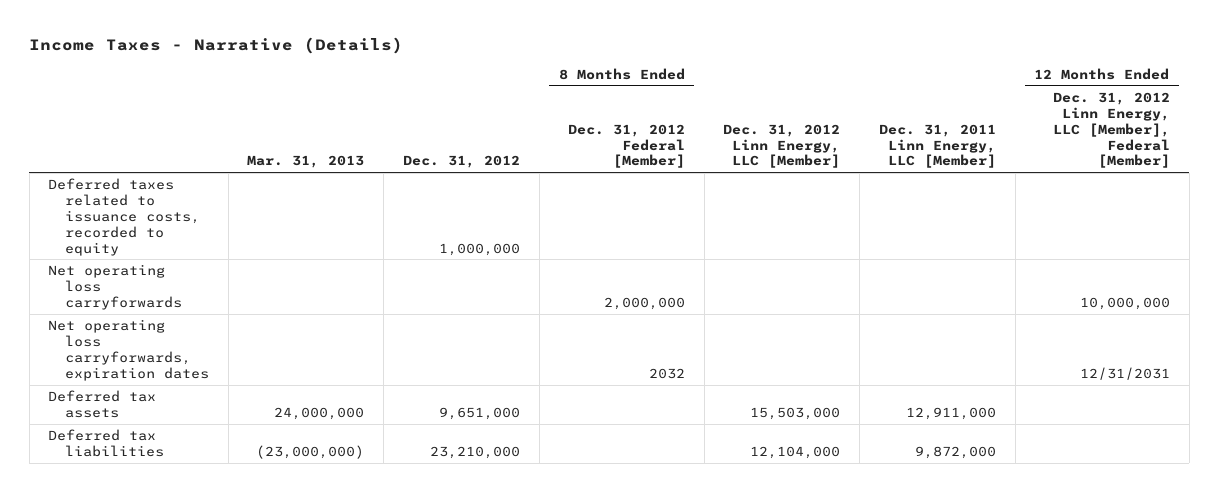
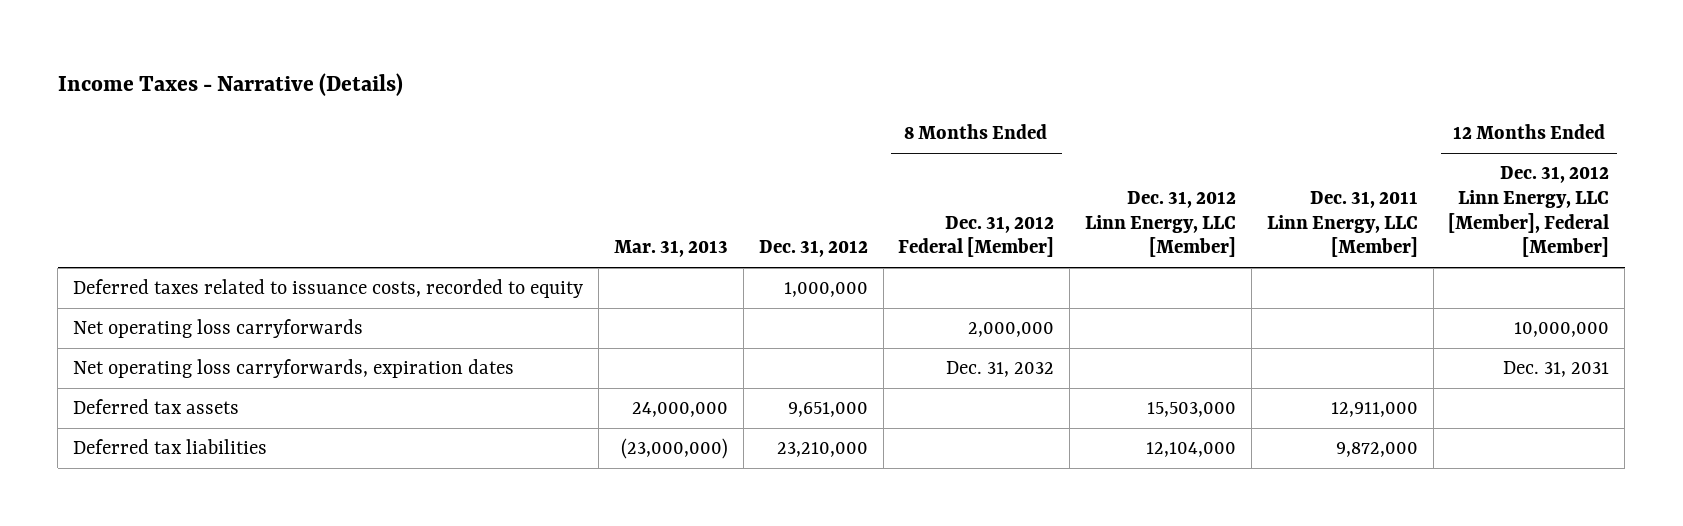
[648,367,685,379] 2032 -> [946,361,1055,378] Dec. 31, 2032
[1079,366,1170,380] 12/31/2031 -> [1503,361,1610,378] Dec. 31, 2031

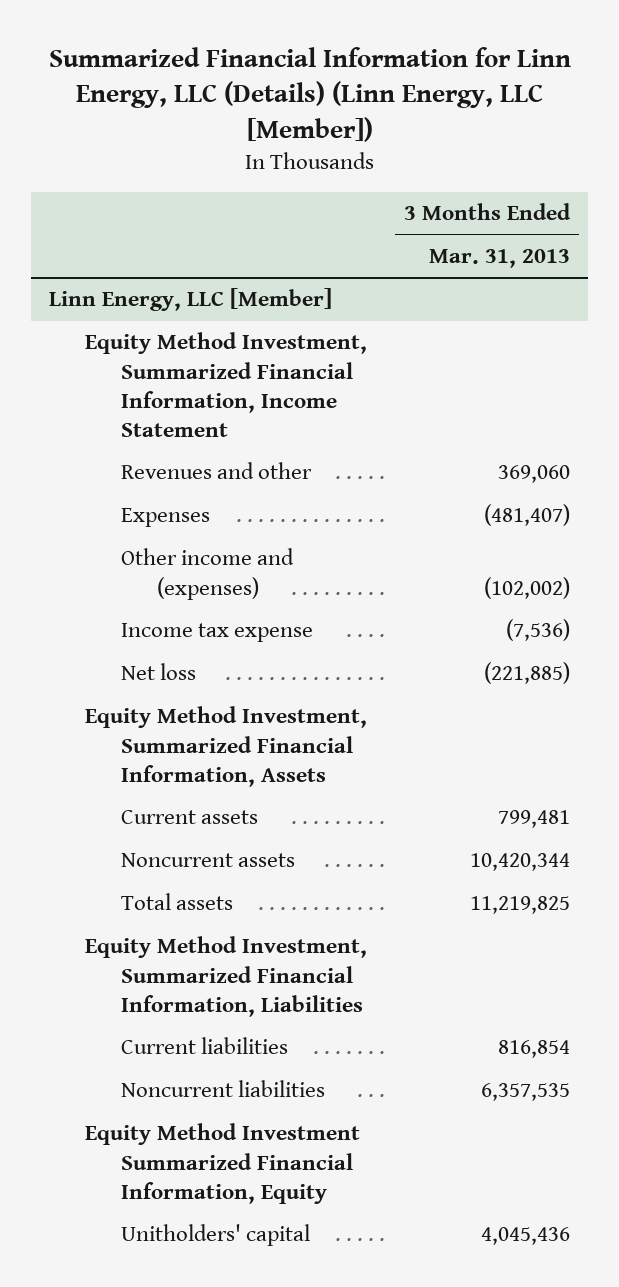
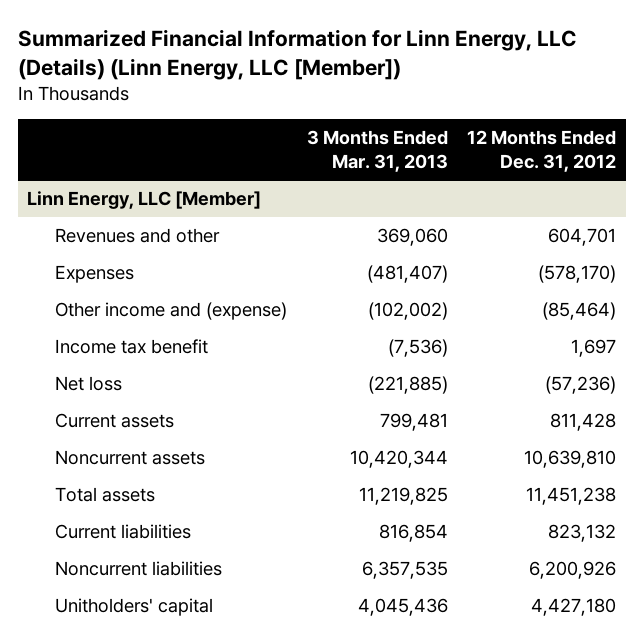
none -> [467,129,617,172] 12 Months Ended Dec. 31, 2012
[85,332,368,437] Equity Method Investment, Summarized Financial Information, Income Statement -> none
[120,548,294,600] Other income and (expenses) -> [54,302,287,321] Other income and (expense)
[120,623,313,643] Income tax expense -> [54,339,208,355] Income tax benefit
[85,706,368,787] Equity Method Investment, Summarized Financial Information, Assets -> none
[85,936,368,1017] Equity Method Investment, Summarized Financial Information, Liabilities -> none
[85,1123,361,1204] Equity Method Investment Summarized Financial Information, Equity -> none

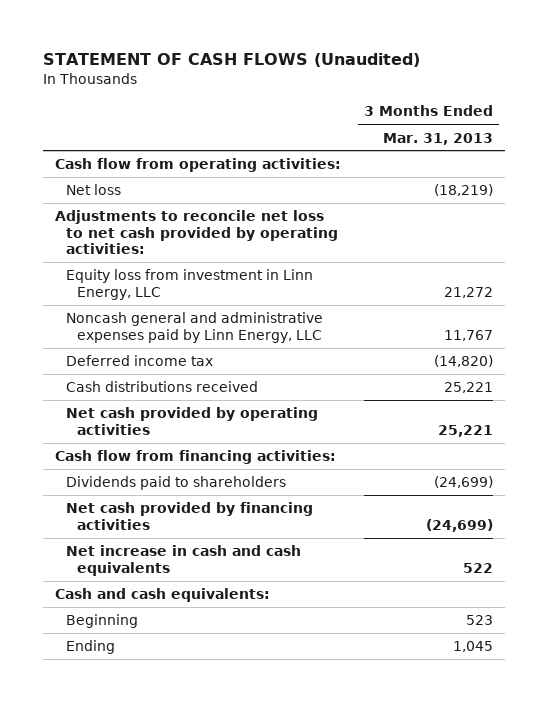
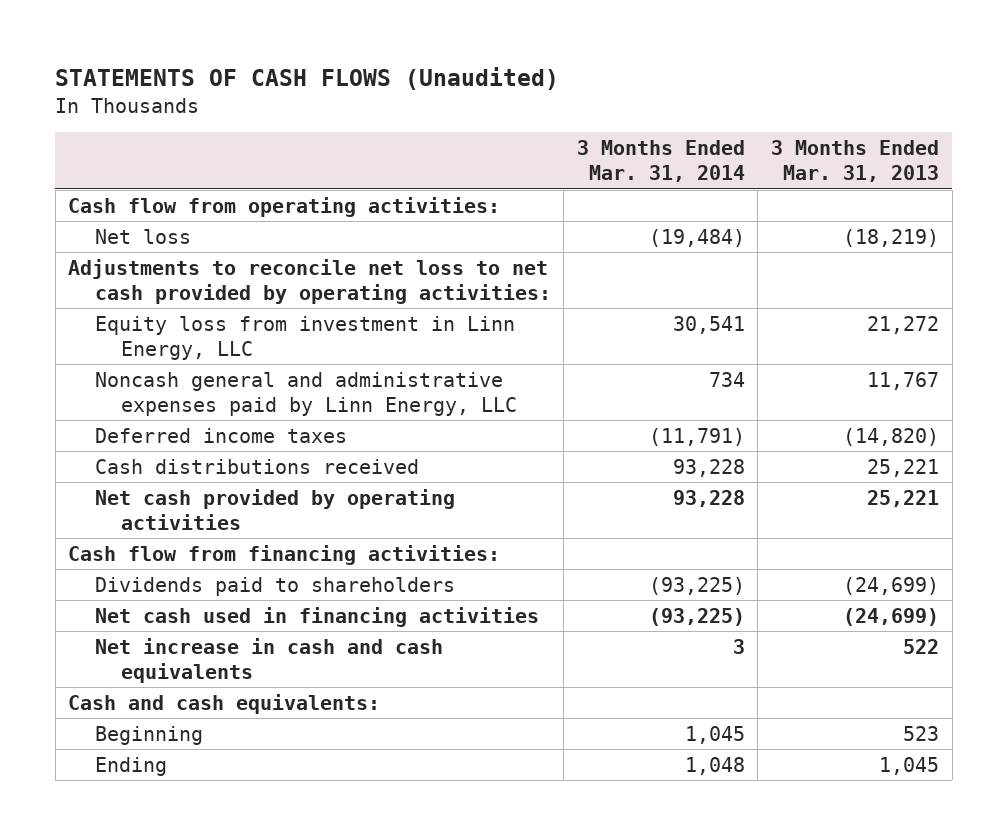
[42,52,420,67] STATEMENT OF CASH FLOWS (Unaudited) -> [55,66,560,90] STATEMENTS OF CASH FLOWS (Unaudited)
none -> [576,140,745,183] 3 Months Ended Mar. 31, 2014
[65,355,213,367] Deferred income tax -> [94,427,347,443] Deferred income taxes
[65,502,313,530] Net cash provided by financing activities -> [94,606,539,627] Net cash used in financing activities

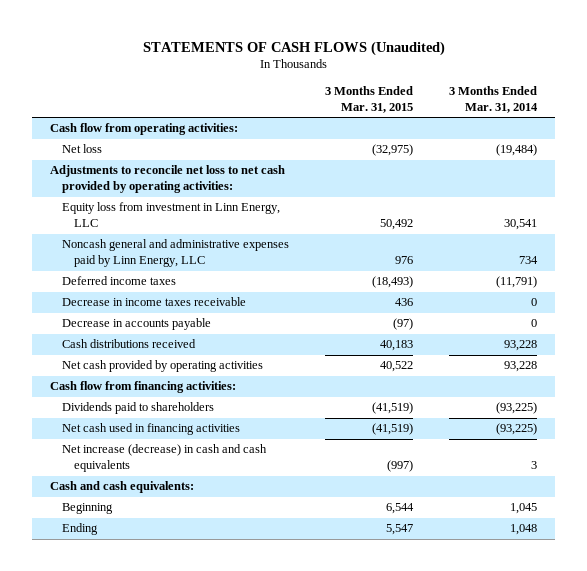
[771,140,940,183] 3 Months Ended Mar. 31, 2013 -> none
none -> [324,86,413,114] 3 Months Ended Mar. 31, 2015
none -> [62,297,247,307] Decrease in income taxes receivable
none -> [62,318,212,331] Decrease in accounts payable
[94,637,443,684] Net increase in cash and cash equivalents -> [62,444,268,473] Net increase (decrease) in cash and cash equivalents

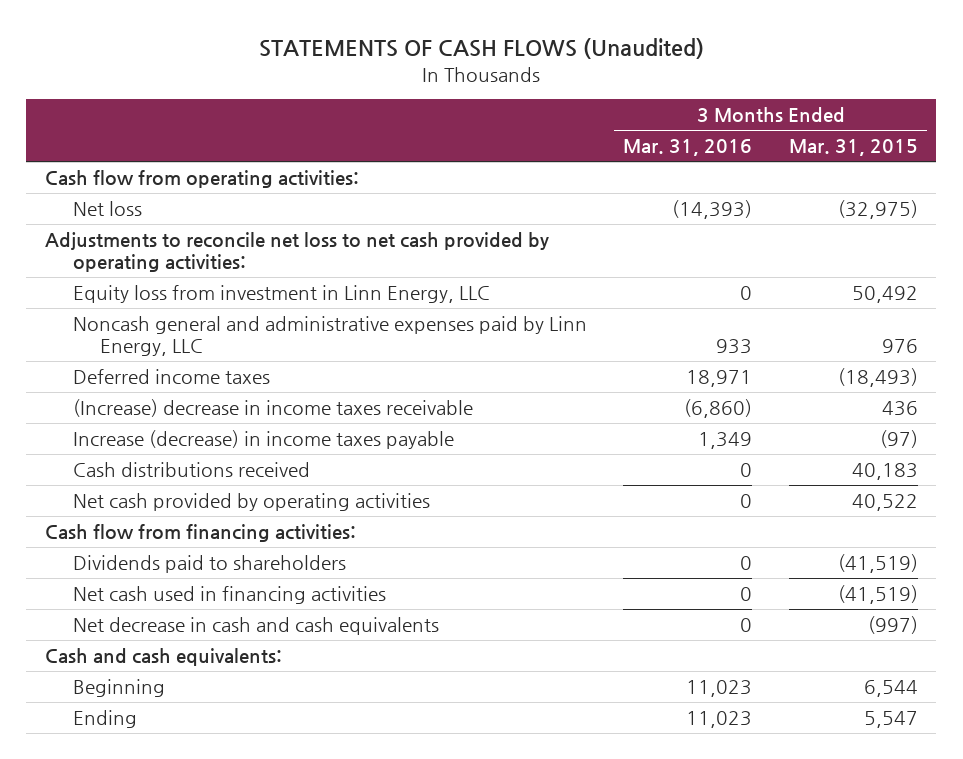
[448,86,538,114] 3 Months Ended Mar. 31, 2014 -> none
none -> [623,139,753,157] Mar. 31, 2016
[62,318,212,331] Decrease in accounts payable -> none
[62,297,247,307] Decrease in income taxes receivable -> [72,399,473,418] (Increase) decrease in income taxes receivable
none -> [72,430,454,450] Increase (decrease) in income taxes payable
[62,444,268,473] Net increase (decrease) in cash and cash equivalents -> [72,617,439,636] Net decrease in cash and cash equivalents

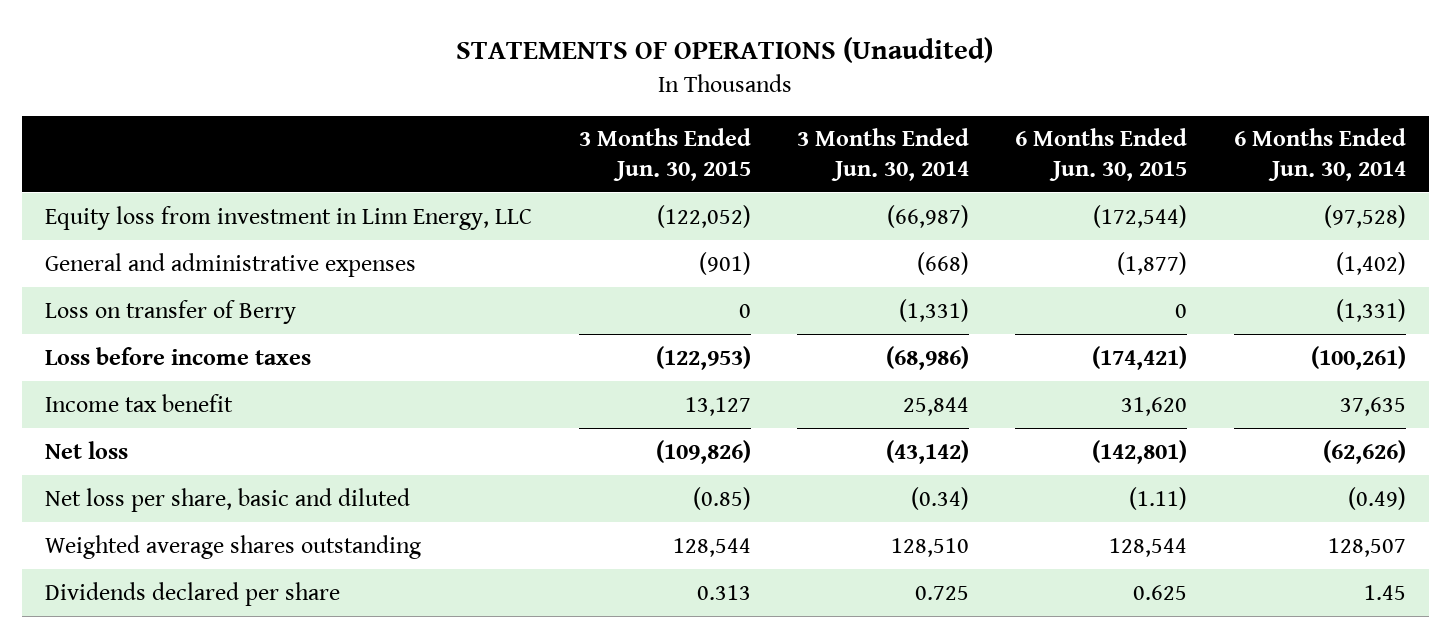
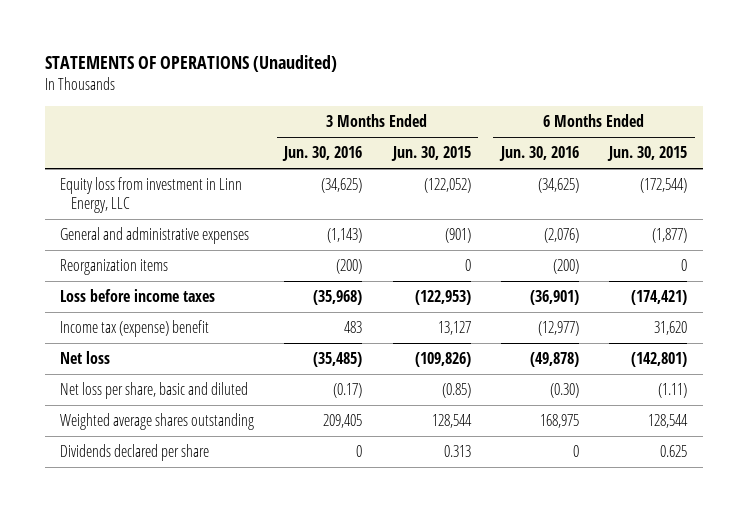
[796,128,969,181] 3 Months Ended Jun. 30, 2014 -> none
[1233,128,1406,181] 6 Months Ended Jun. 30, 2014 -> none
none -> [282,146,363,162] Jun. 30, 2016
none -> [498,146,579,162] Jun. 30, 2016
[45,299,297,324] Loss on transfer of Berry -> none
none -> [59,259,168,276] Reorganization items
[45,393,234,412] Income tax benefit -> [59,320,209,338] Income tax (expense) benefit

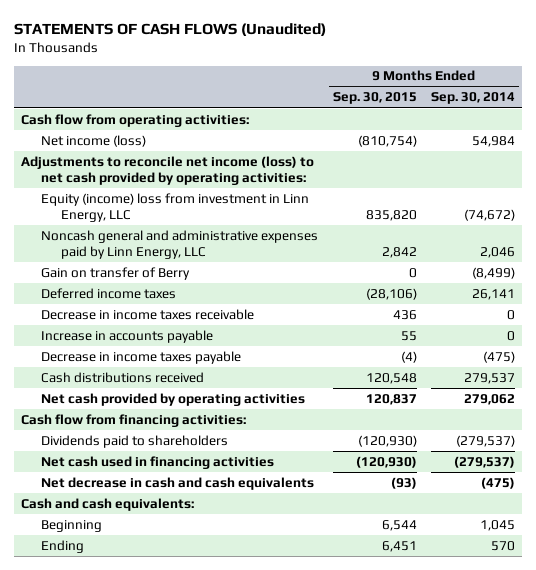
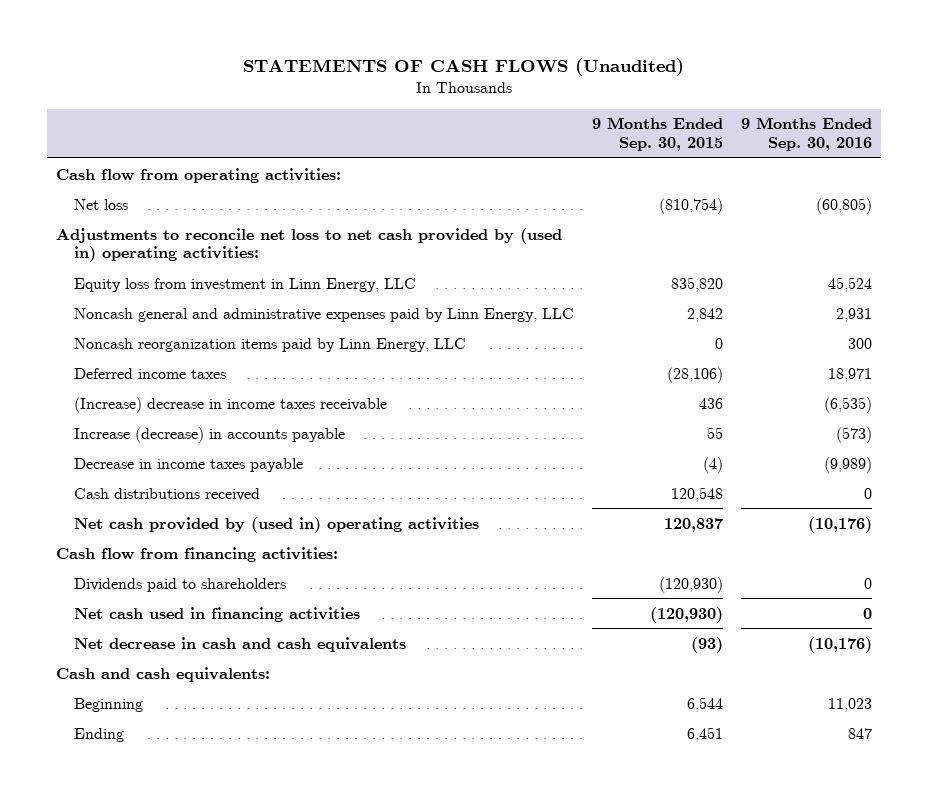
[431,92,516,105] Sep. 30, 2014 -> none
none -> [741,117,873,152] 9 Months Ended Sep. 30, 2016
[41,134,147,147] Net income (loss) -> [73,198,128,210] Net loss
[20,155,314,186] Adjustments to reconcile net income (loss) to net cash provided by operating activities: -> [56,227,563,263] Adjustments to reconcile net loss to net cash provided by (used in) operating activities:
[41,192,310,223] Equity (income) loss from investment in Linn Energy, LLC -> [73,277,416,292] Equity loss from investment in Linn Energy, LLC
[41,266,191,280] Gain on transfer of Berry -> none
none -> [73,337,466,352] Noncash reorganization items paid by Linn Energy, LLC
[41,308,255,320] Decrease in income taxes receivable -> [73,396,387,413] (Increase) decrease in income taxes receivable
[41,329,214,343] Increase in accounts payable -> [73,426,345,443] Increase (decrease) in accounts payable
[41,392,306,406] Net cash provided by operating activities -> [73,516,479,533] Net cash provided by (used in) operating activities

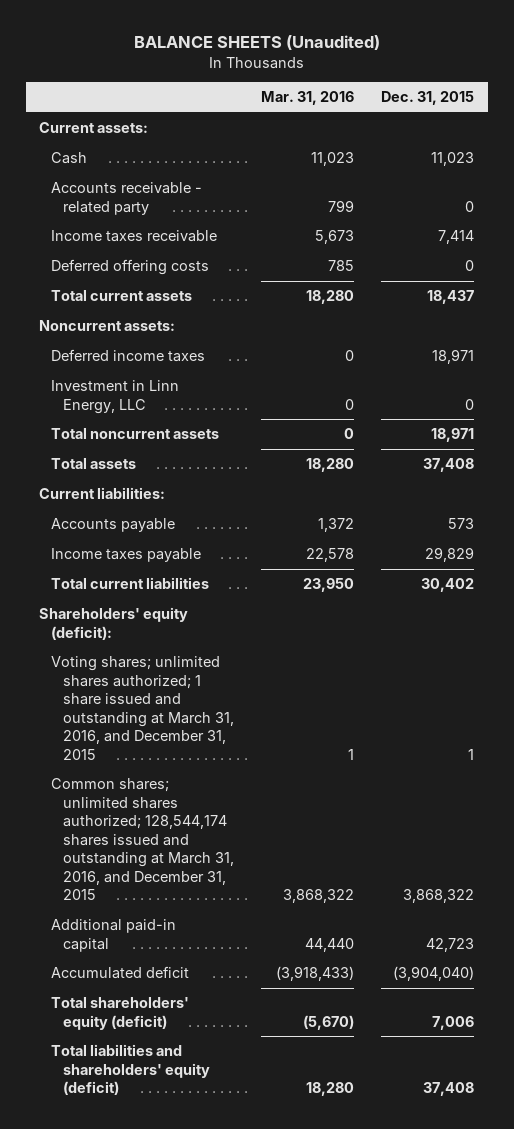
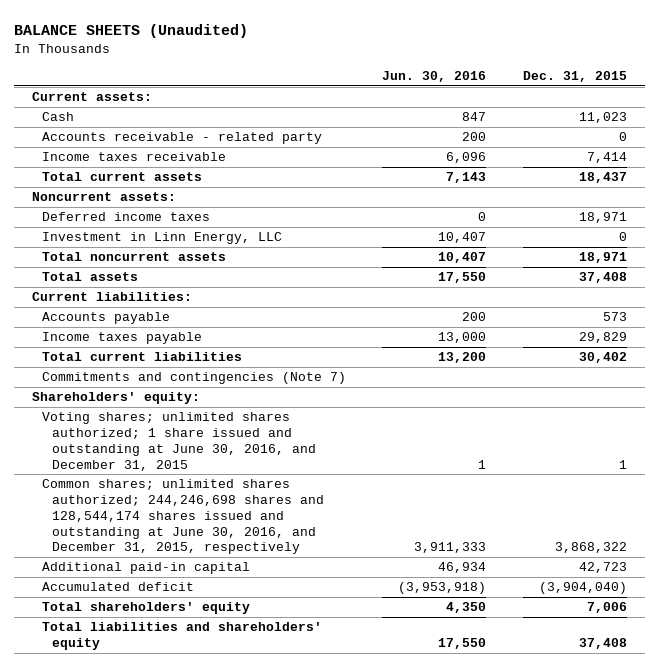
[261,91,355,106] Mar. 31, 2016 -> none
none -> [382,71,487,83] Jun. 30, 2016
[51,259,210,276] Deferred offering costs -> none
none -> [42,372,347,385] Commitments and contingencies (Note 7)
[39,607,189,640] Shareholders' equity (deficit): -> [32,392,201,405] Shareholders' equity:
[51,656,235,760] Voting shares; unlimited shares authorized; 1 share issued and outstanding at March 31, 2016, and December 31, 2015 -> [42,412,316,471] Voting shares; unlimited shares authorized; 1 share issued and outstanding at June 30, 2016, and December 31, 2015
[51,778,235,901] Common shares; unlimited shares authorized; 128,544,174 shares issued and outstanding at March 31, 2016, and December 31, 2015 -> [42,479,324,555] Common shares; unlimited shares authorized; 244,246,698 shares and 128,544,174 shares issued and outstanding at June 30, 2016, and December 31, 2015, respectively
[51,997,190,1030] Total shareholders' equity (deficit) -> [42,602,251,615] Total shareholders' equity
[51,1044,211,1096] Total liabilities and shareholders' equity (deficit) -> [42,622,323,651] Total liabilities and shareholders' equity

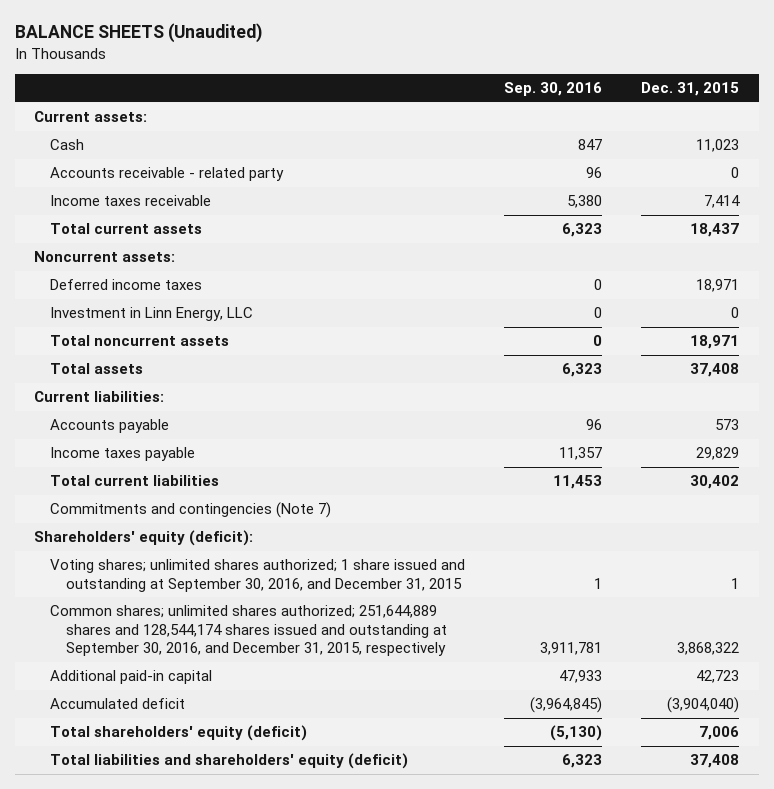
[382,71,487,83] Jun. 30, 2016 -> none
none -> [504,82,603,97] Sep. 30, 2016
[32,392,201,405] Shareholders' equity: -> [34,530,254,547] Shareholders' equity (deficit):
[42,412,316,471] Voting shares; unlimited shares authorized; 1 share issued and outstanding at June 30, 2016, and December 31, 2015 -> [50,559,466,592] Voting shares; unlimited shares authorized; 1 share issued and outstanding at September 30, 2016, and December 31, 2015
[42,479,324,555] Common shares; unlimited shares authorized; 244,246,698 shares and 128,544,174 shares issued and outstanding at June 30, 2016, and December 31, 2015, respectively -> [50,605,447,656] Common shares; unlimited shares authorized; 251,644,889 shares and 128,544,174 shares issued and outstanding at September 30, 2016, and December 31, 2015, respectively
[42,602,251,615] Total shareholders' equity -> [50,725,308,742] Total shareholders' equity (deficit)
[42,622,323,651] Total liabilities and shareholders' equity -> [50,753,409,770] Total liabilities and shareholders' equity (deficit)

